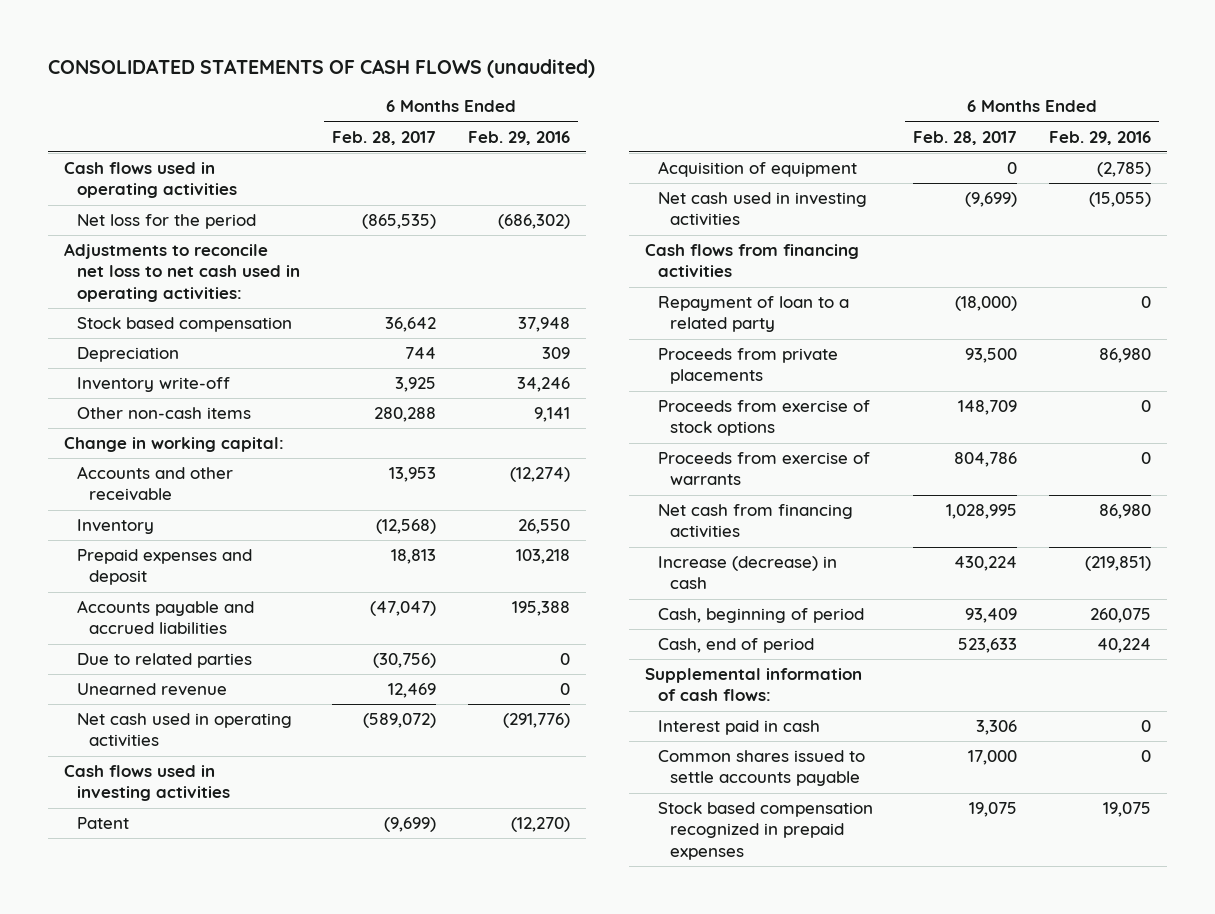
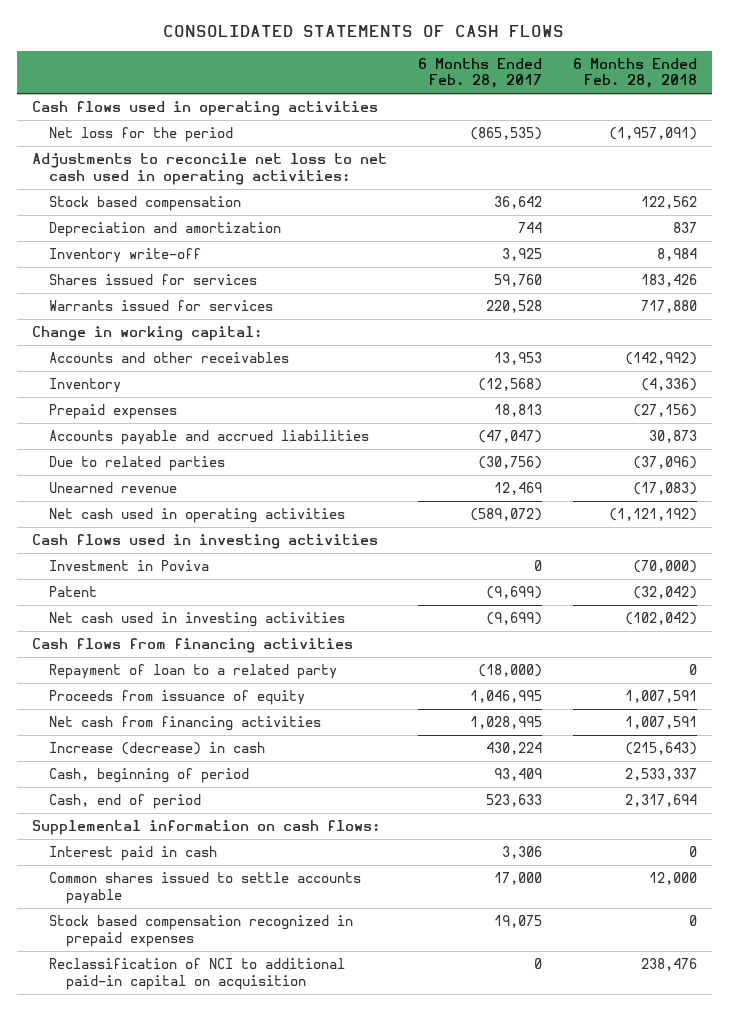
[47,59,595,79] CONSOLIDATED STATEMENTS OF CASH FLOWS (unaudited) -> [163,25,565,38] CONSOLIDATED STATEMENTS OF CASH FLOWS
[467,130,570,145] Feb. 29, 2016 -> none
none -> [572,57,697,89] 6 Months Ended Feb. 28, 2018
[76,347,179,363] Depreciation -> [49,222,282,238] Depreciation and amortization
[76,407,251,420] Other non-cash items -> none
none -> [49,274,258,286] Shares issued for services
none -> [49,300,274,312] Warrants issued for services
[76,466,233,502] Accounts and other receivable -> [49,352,290,364] Accounts and other receivables
[76,549,252,586] Prepaid expenses and deposit -> [49,404,178,420] Prepaid expenses
none -> [49,560,210,572] Investment in Poviva
[657,161,857,178] Acquisition of equipment -> none
[657,348,838,385] Proceeds from private placements -> none
[657,400,870,437] Proceeds from exercise of stock options -> none
[657,452,870,486] Proceeds from exercise of warrants -> none
none -> [49,690,306,706] Proceeds from issuance of equity
[644,668,862,702] Supplemental information of cash flows: -> [31,820,380,836] Supplemental information on cash flows:
none -> [49,958,346,990] Reclassification of NCI to additional paid-in capital on acquisition

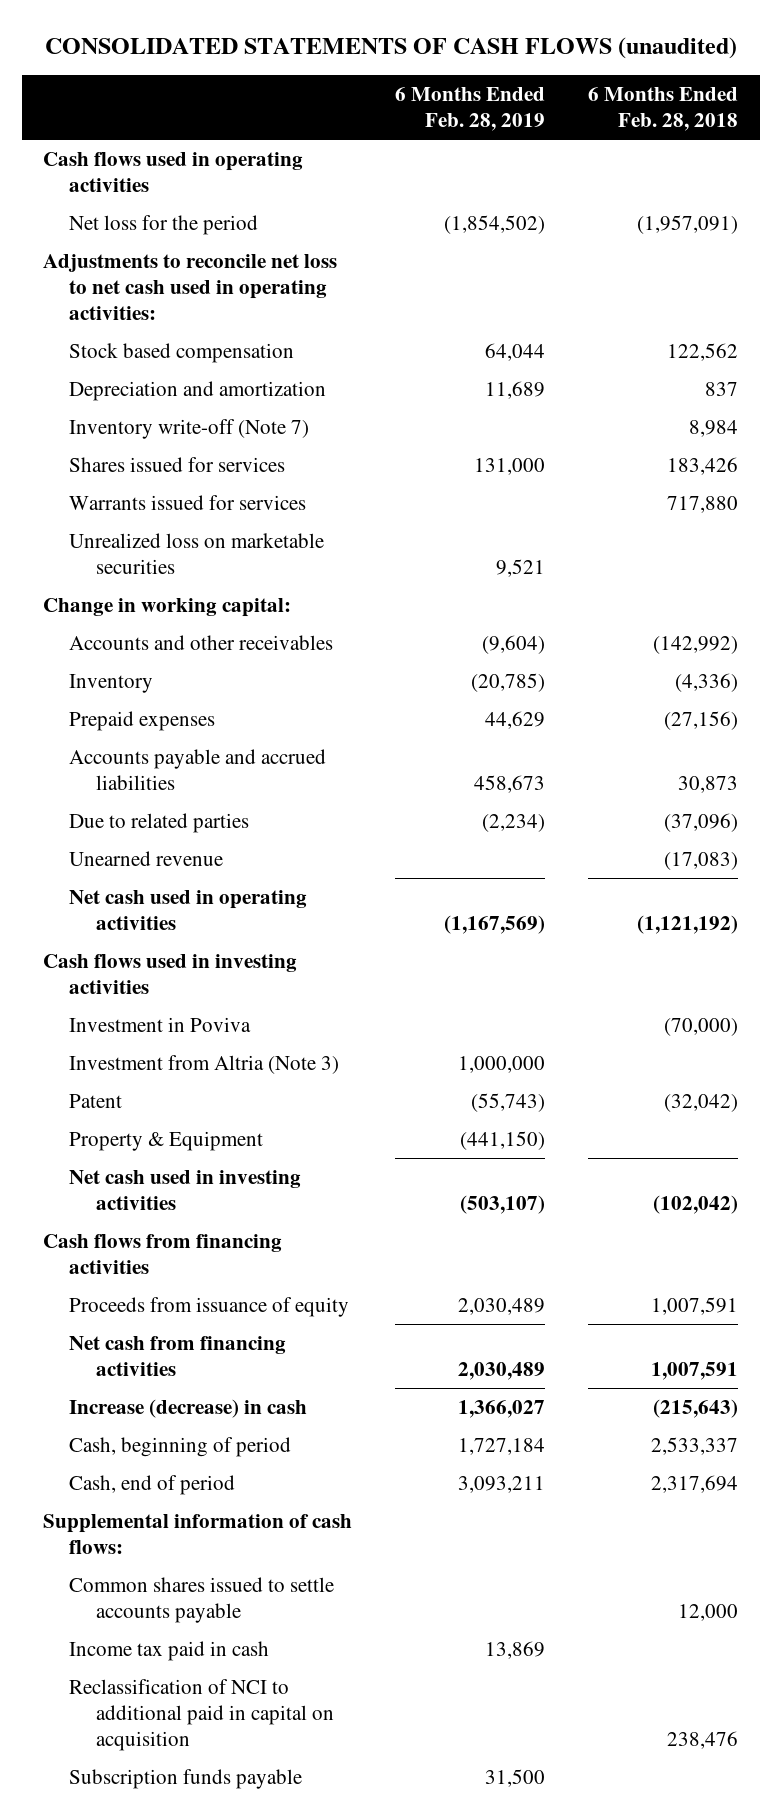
[163,25,565,38] CONSOLIDATED STATEMENTS OF CASH FLOWS -> [44,36,737,59] CONSOLIDATED STATEMENTS OF CASH FLOWS (unaudited)
[417,57,542,89] 6 Months Ended Feb. 28, 2017 -> none
none -> [395,86,546,131] 6 Months Ended Feb. 28, 2019
[49,248,202,264] Inventory write-off -> [69,419,310,440] Inventory write-off (Note 7)
none -> [69,533,325,575] Unrealized loss on marketable securities
none -> [69,1055,340,1075] Investment from Altria (Note 3)
none -> [69,1131,264,1152] Property & Equipment
[49,664,338,680] Repayment of loan to a related party -> none
[49,846,218,862] Interest paid in cash -> none
[31,820,380,836] Supplemental information on cash flows: -> [43,1514,353,1555] Supplemental information of cash flows:
[49,915,354,947] Stock based compensation recognized in prepaid expenses -> none
none -> [69,1641,270,1662] Income tax paid in cash
[49,958,346,990] Reclassification of NCI to additional paid-in capital on acquisition -> [69,1679,334,1752] Reclassification of NCI to additional paid in capital on acquisition
none -> [69,1769,303,1790] Subscription funds payable

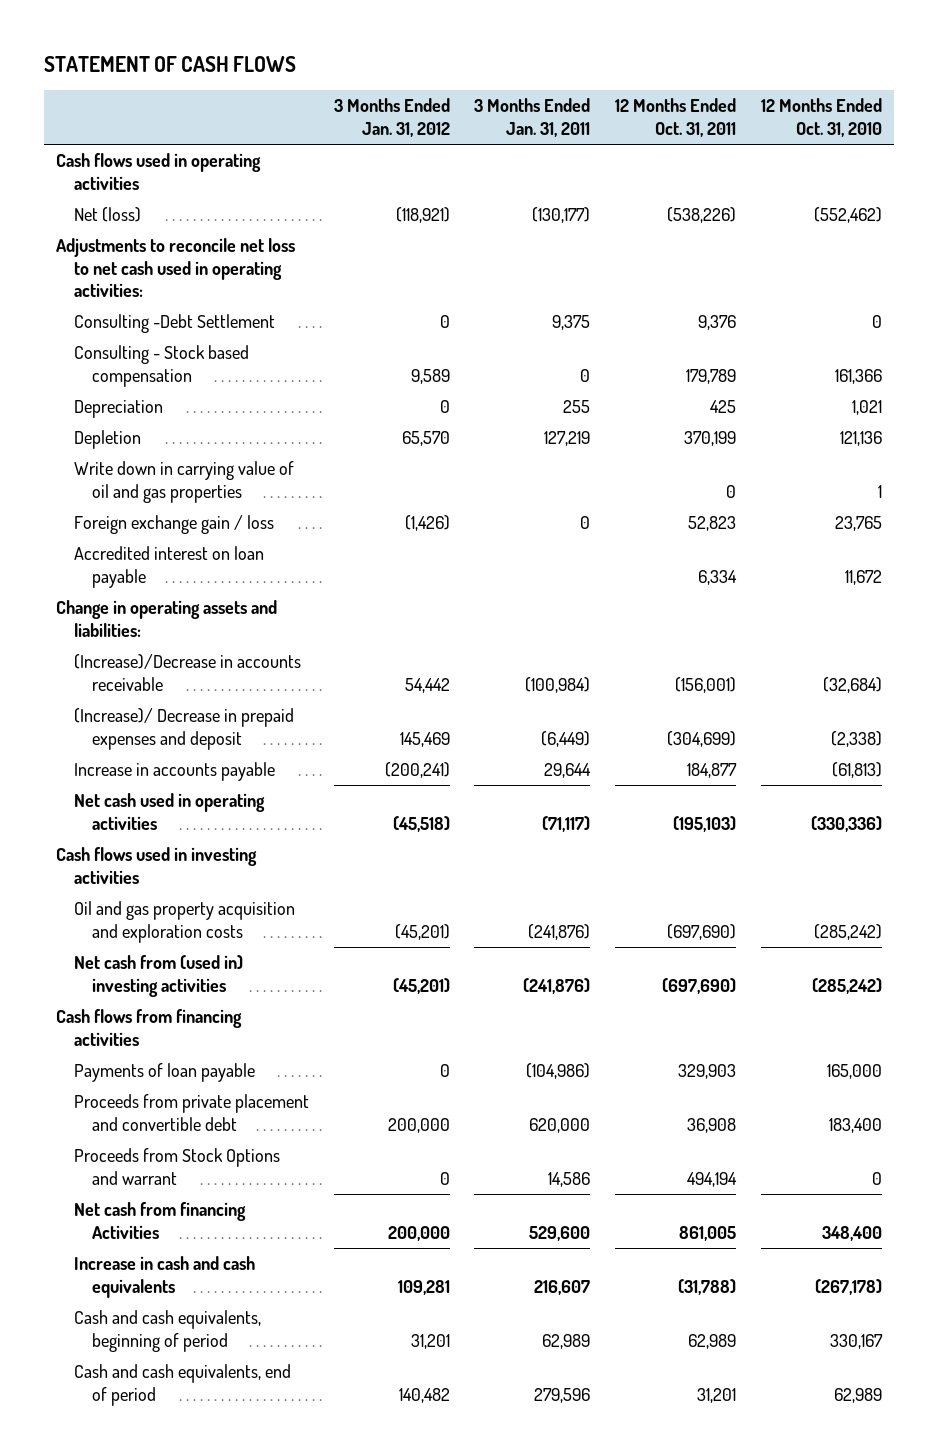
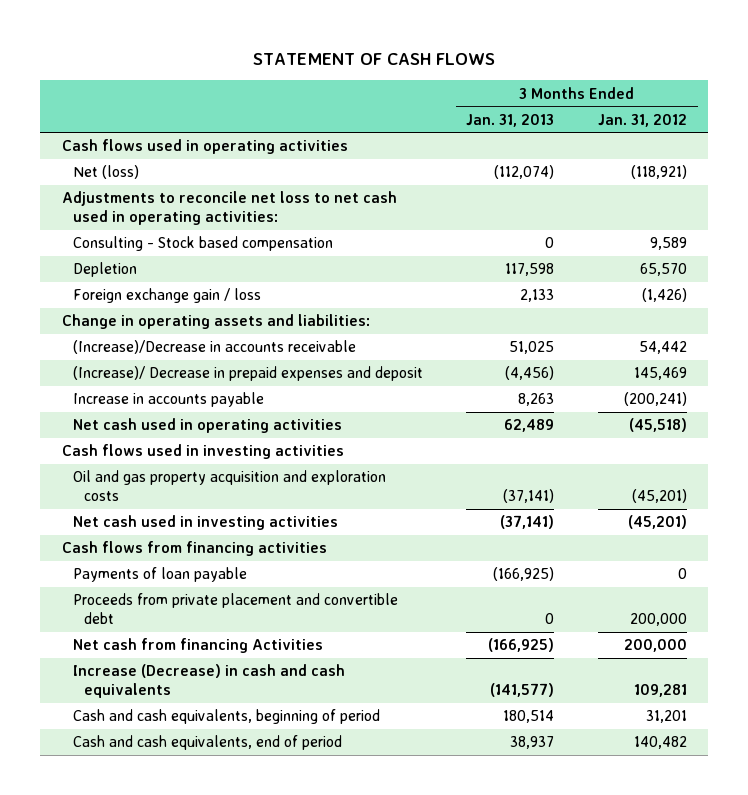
[474,98,591,137] 3 Months Ended Jan. 31, 2011 -> none
[615,98,737,137] 12 Months Ended Oct. 31, 2011 -> none
[760,98,882,137] 12 Months Ended Oct. 31, 2010 -> none
none -> [466,113,555,127] Jan. 31, 2013
[74,314,276,334] Consulting -Debt Settlement -> none
[74,400,164,419] Depreciation -> none
[74,461,295,503] Write down in carrying value of oil and gas properties -> none
[74,546,265,588] Accredited interest on loan payable -> none
[74,955,244,997] Net cash from (used in) investing activities -> [73,515,339,531] Net cash used in investing activities
[74,1148,281,1185] Proceeds from Stock Options and warrant -> none
[74,1256,256,1298] Increase in cash and cash equivalents -> [73,664,346,699] Increase (Decrease) in cash and cash equivalents

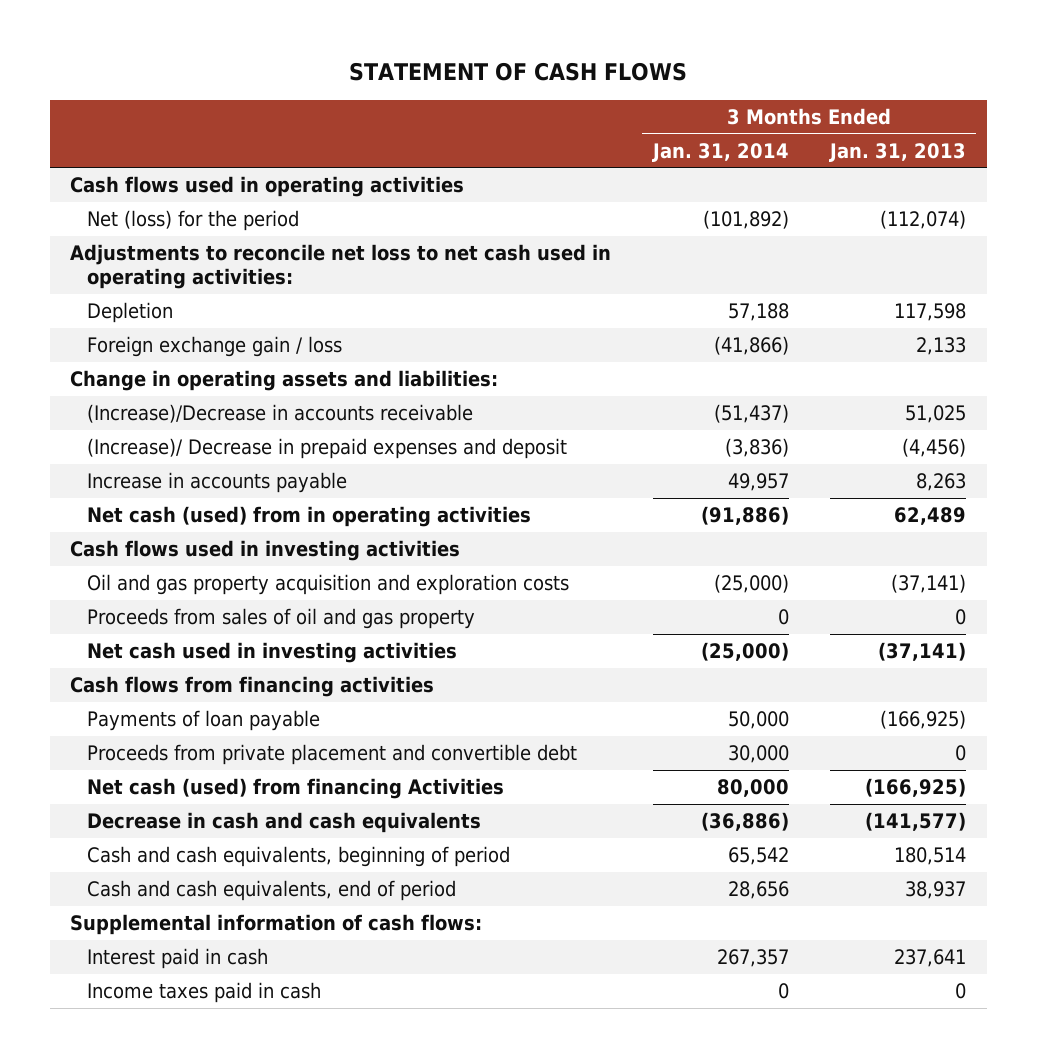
[597,113,687,127] Jan. 31, 2012 -> none
none -> [651,142,789,162] Jan. 31, 2014
[73,165,140,180] Net (loss) -> [86,209,299,231] Net (loss) for the period
[73,236,334,252] Consulting - Stock based compensation -> none
[73,418,343,434] Net cash used in operating activities -> [86,505,531,527] Net cash (used) from in operating activities
none -> [86,607,475,629] Proceeds from sales of oil and gas property
[73,638,324,654] Net cash from financing Activities -> [86,777,504,799] Net cash (used) from financing Activities
[73,664,346,699] Increase (Decrease) in cash and cash equivalents -> [86,811,481,833] Decrease in cash and cash equivalents
none -> [70,913,483,935] Supplemental information of cash flows:
none -> [86,947,268,969] Interest paid in cash
none -> [86,981,321,1003] Income taxes paid in cash

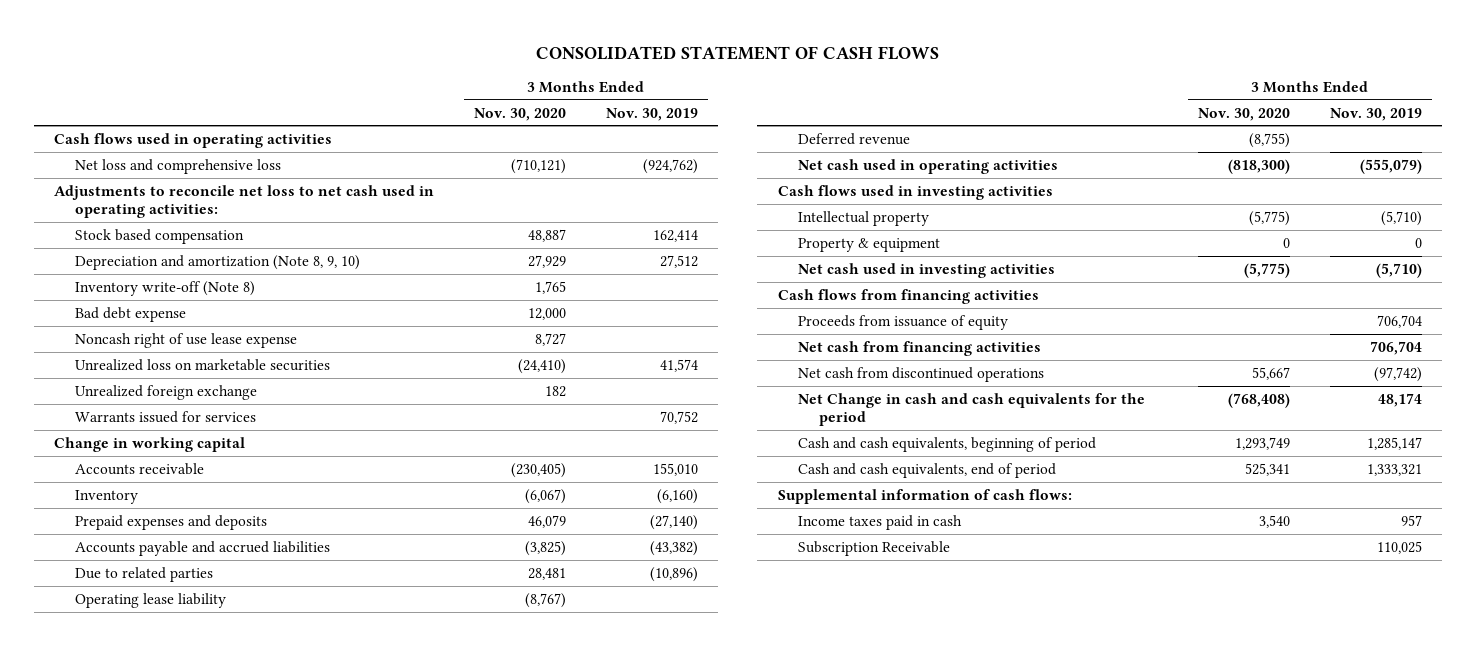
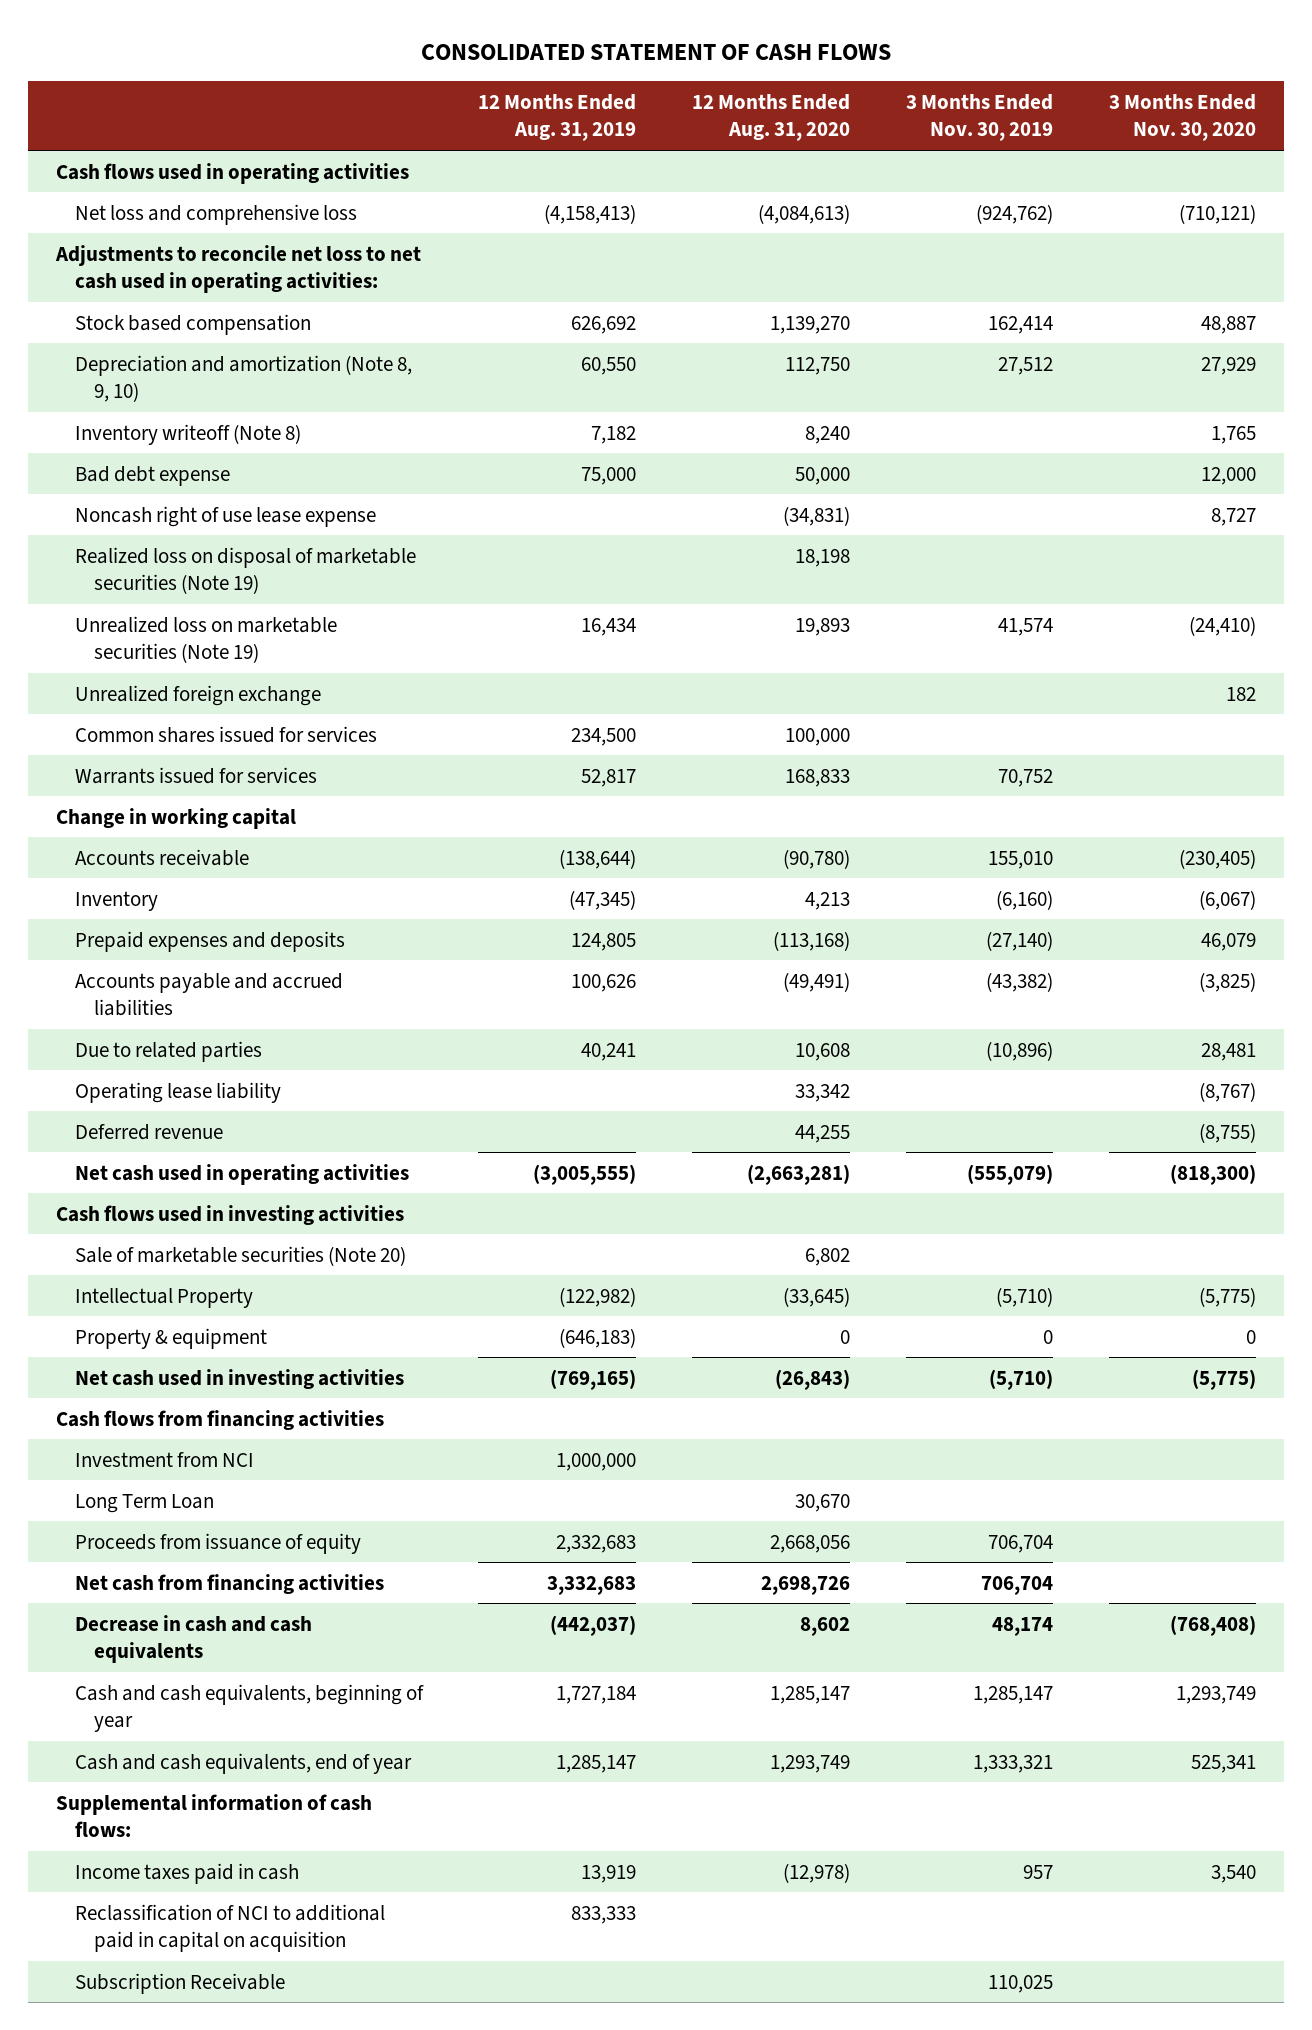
none -> [478,94,637,142] 12 Months Ended Aug. 31, 2019
none -> [692,94,851,142] 12 Months Ended Aug. 31, 2020
[75,280,256,296] Inventory write-off (Note 8) -> [74,423,301,445] Inventory writeoff (Note 8)
none -> [74,546,416,594] Realized loss on disposal of marketable securities (Note 19)
[75,358,331,371] Unrealized loss on marketable securities -> [74,615,337,663] Unrealized loss on marketable securities (Note 19)
none -> [74,725,377,743] Common shares issued for services
none -> [74,1245,406,1266] Sale of marketable securities (Note 20)
[798,210,930,226] Intellectual property -> [74,1287,253,1308] Intellectual Property
none -> [74,1451,254,1467] Investment from NCI
none -> [74,1493,214,1513] Long Term Loan
[798,366,1045,382] Net cash from discontinued operations -> none
[798,392,1146,427] Net Change in cash and cash equivalents for the period -> [74,1614,312,1663] Decrease in cash and cash equivalents
[798,436,1097,452] Cash and cash equivalents, beginning of period -> [74,1683,424,1732] Cash and cash equivalents, beginning of year
[798,462,1057,478] Cash and cash equivalents, end of period -> [74,1752,412,1774] Cash and cash equivalents, end of year
none -> [74,1903,385,1952] Reclassification of NCI to additional paid in capital on acquisition

